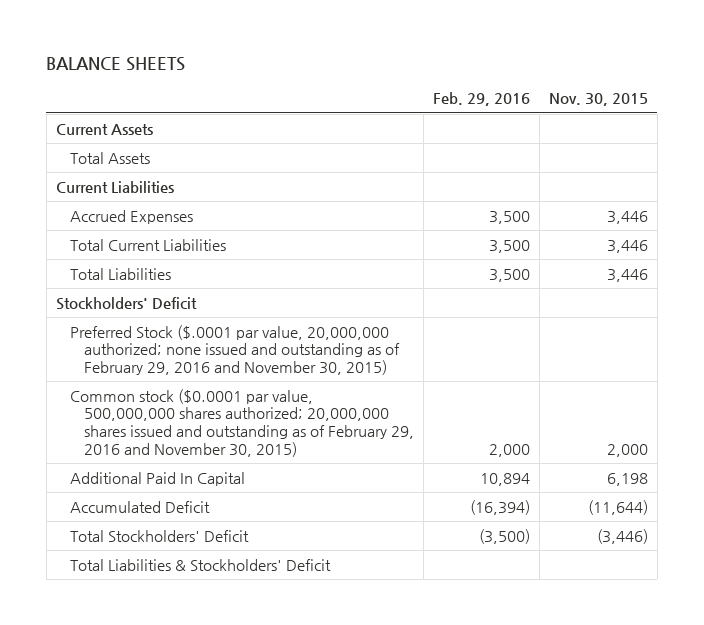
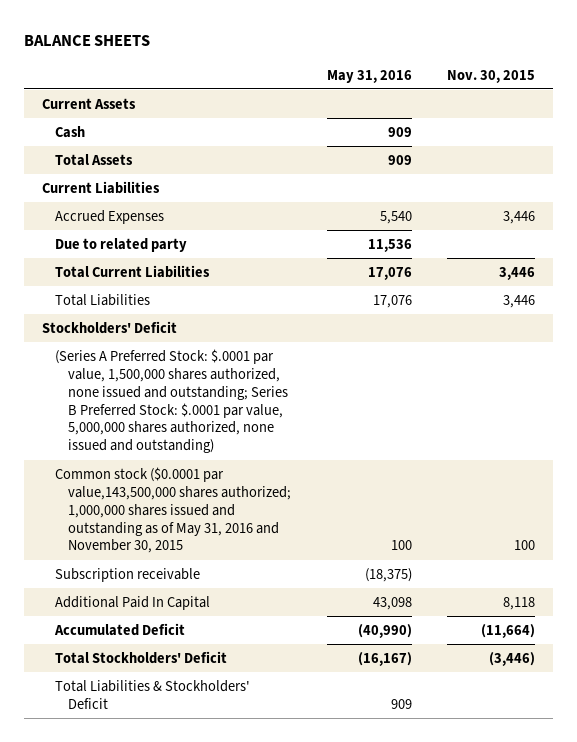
[432,92,530,107] Feb. 29, 2016 -> none
none -> [326,69,412,83] May 31, 2016
none -> [54,125,85,138] Cash
none -> [54,237,187,252] Due to related party
[69,324,400,375] Preferred Stock ($.0001 par value, 20,000,000 authorized; none issued and outstanding as of February 29, 2016 and November 30, 2015) -> [54,348,288,454] (Series A Preferred Stock: $.0001 par value, 1,500,000 shares authorized, none issued and outstanding; Series B Preferred Stock: $.0001 par value, 5,000,000 shares authorized, none issued and outstanding)
[69,388,414,457] Common stock ($0.0001 par value, 500,000,000 shares authorized; 20,000,000 shares issued and outstanding as of February 29, 2016 and November 30, 2015) -> [54,466,291,554] Common stock ($0.0001 par value,143,500,000 shares authorized; 1,000,000 shares issued and outstanding as of May 31, 2016 and November 30, 2015
[606,443,648,457] 2,000 -> [514,540,536,551] 100
none -> [54,567,200,582] Subscription receivable
[606,472,648,486] 6,198 -> [503,596,536,610] 8,118
[587,499,648,515] (11,644) -> [481,623,536,638] (11,664)

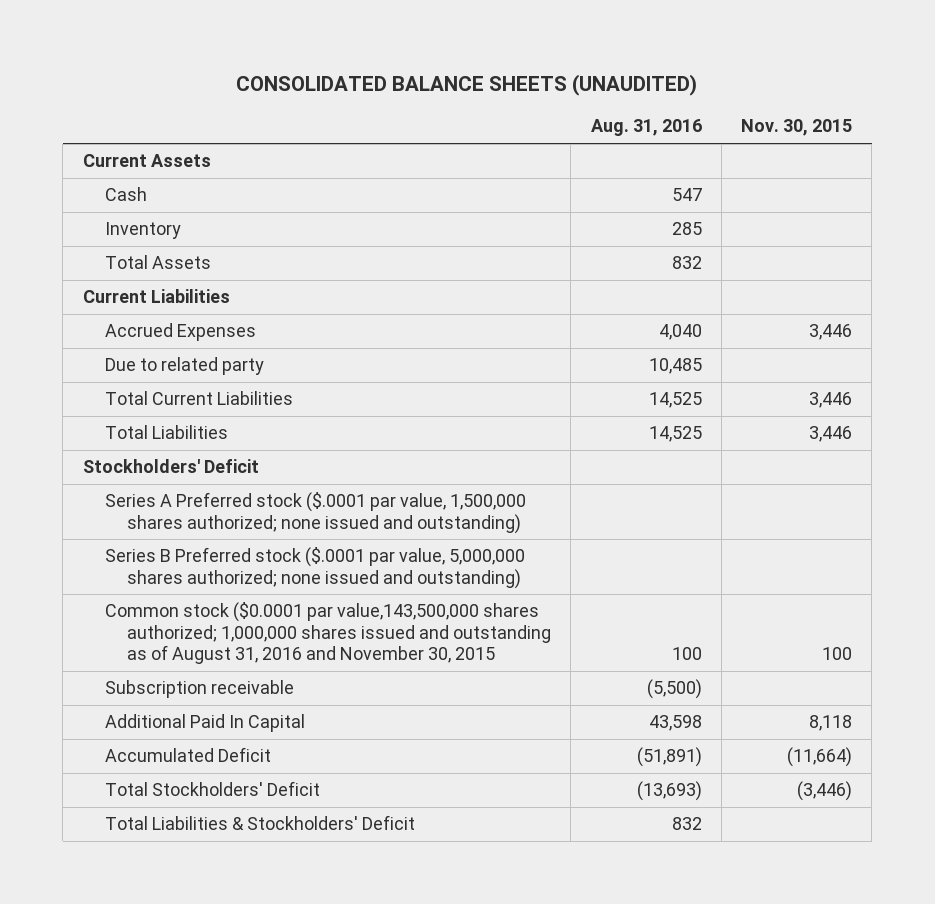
[24,35,151,47] BALANCE SHEETS -> [236,73,698,96] CONSOLIDATED BALANCE SHEETS (UNAUDITED)
[326,69,412,83] May 31, 2016 -> none
none -> [590,119,702,137] Aug. 31, 2016
none -> [104,222,181,240] Inventory
[54,348,288,454] (Series A Preferred Stock: $.0001 par value, 1,500,000 shares authorized, none issued and outstanding; Series B Preferred Stock: $.0001 par value, 5,000,000 shares authorized, none issued and outstanding) -> [104,492,526,534] Series A Preferred stock ($.0001 par value, 1,500,000 shares authorized; none issued and outstanding)
none -> [104,547,525,589] Series B Preferred stock ($.0001 par value, 5,000,000 shares authorized; none issued and outstanding)
[54,466,291,554] Common stock ($0.0001 par value,143,500,000 shares authorized; 1,000,000 shares issued and outstanding as of May 31, 2016 and November 30, 2015 -> [104,602,552,664] Common stock ($0.0001 par value,143,500,000 shares authorized; 1,000,000 shares issued and outstanding as of August 31, 2016 and November 30, 2015

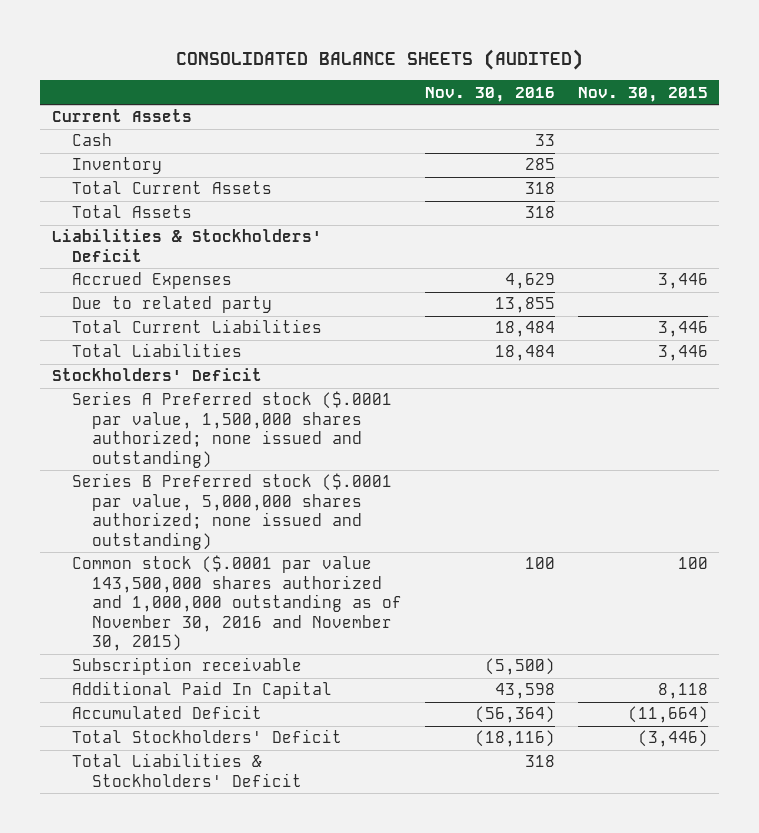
[236,73,698,96] CONSOLIDATED BALANCE SHEETS (UNAUDITED) -> [175,48,583,70] CONSOLIDATED BALANCE SHEETS (AUDITED)
[590,119,702,137] Aug. 31, 2016 -> none
none -> [424,86,555,102] Nov. 30, 2016
none -> [71,181,272,195] Total Current Assets
[82,289,230,304] Current Liabilities -> [51,229,322,262] Liabilities & Stockholders' Deficit
[104,602,552,664] Common stock ($0.0001 par value,143,500,000 shares authorized; 1,000,000 shares issued and outstanding as of August 31, 2016 and November 30, 2015 -> [71,555,403,652] Common stock ($.0001 par value 143,500,000 shares authorized and 1,000,000 outstanding as of November 30, 2016 and November 30, 2015)

